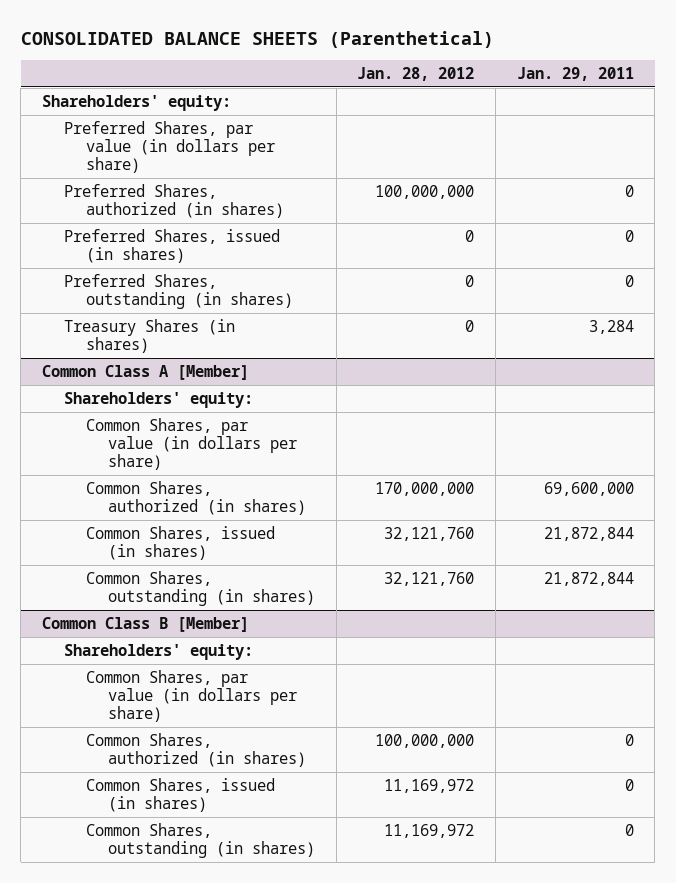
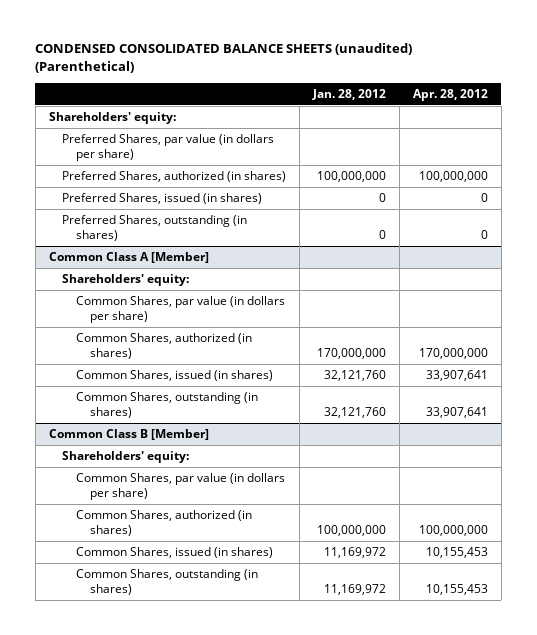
[20,30,494,48] CONSOLIDATED BALANCE SHEETS (Parenthetical) -> [35,43,413,74] CONDENSED CONSOLIDATED BALANCE SHEETS (unaudited) (Parenthetical)
[516,67,634,82] Jan. 29, 2011 -> none
none -> [412,88,488,101] Apr. 28, 2012
[64,318,236,354] Treasury Shares (in shares) -> none

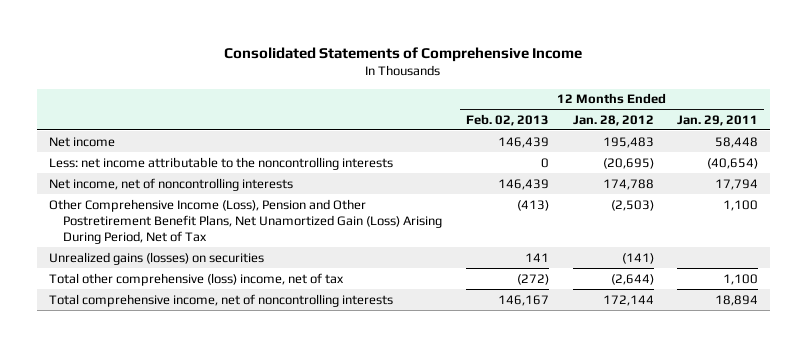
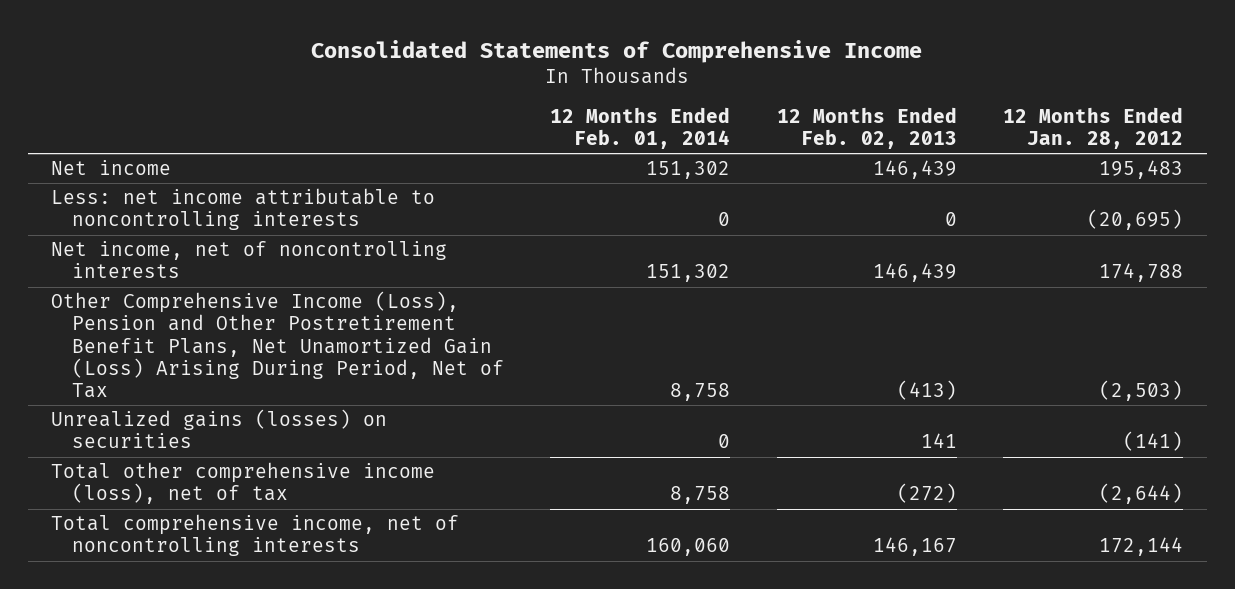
[677,114,759,126] Jan. 29, 2011 -> none
none -> [550,107,731,150] 12 Months Ended Feb. 01, 2014
[48,156,393,170] Less: net income attributable to the noncontrolling interests -> [51,188,436,231] Less: net income attributable to noncontrolling interests
[48,272,344,286] Total other comprehensive (loss) income, net of tax -> [51,462,436,505] Total other comprehensive income (loss), net of tax

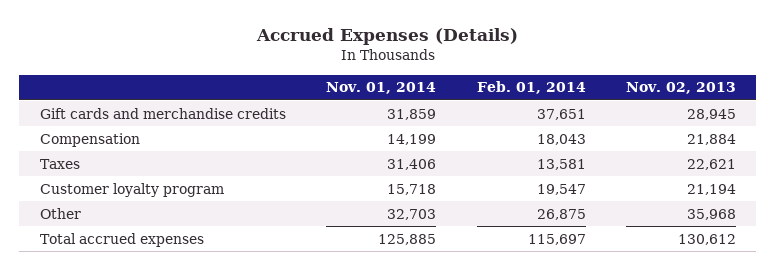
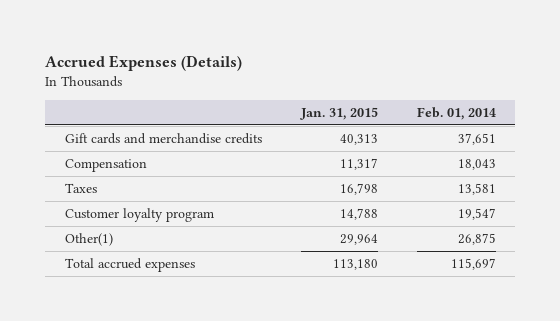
[326,82,437,95] Nov. 01, 2014 -> none
[626,82,737,95] Nov. 02, 2013 -> none
none -> [299,106,378,120] Jan. 31, 2015
[39,207,81,219] Other -> [64,233,113,247] Other(1)

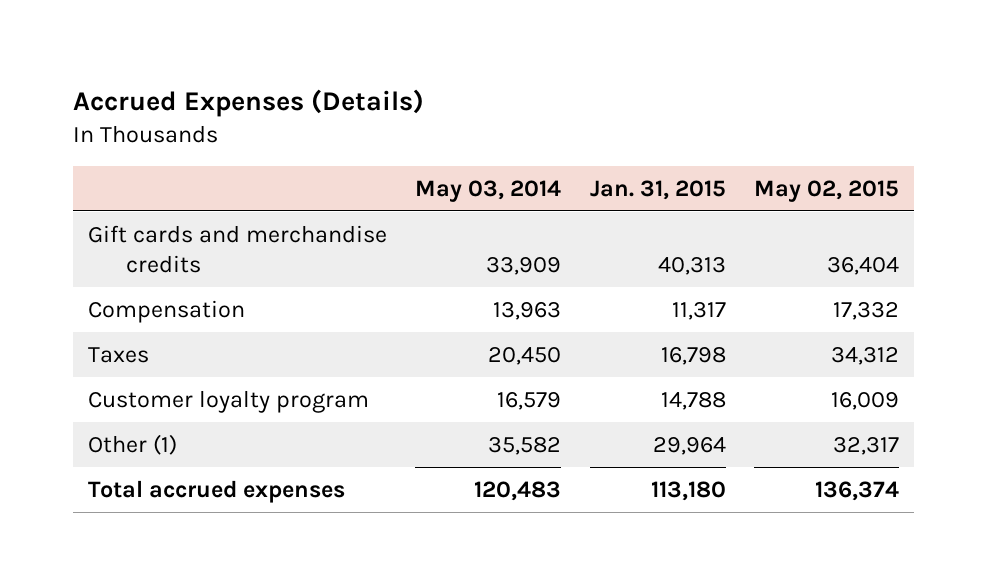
[416,106,496,120] Feb. 01, 2014 -> none
none -> [415,179,562,202] May 03, 2014
none -> [754,179,900,202] May 02, 2015
[64,233,113,247] Other(1) -> [87,433,177,455] Other (1)

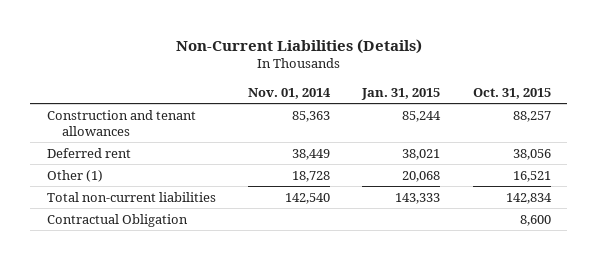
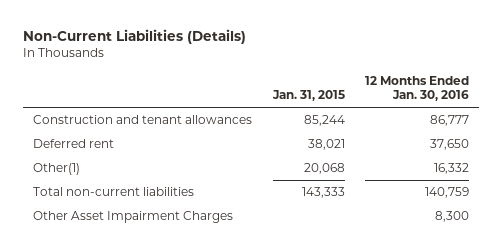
[247,87,331,99] Nov. 01, 2014 -> none
[472,87,551,99] Oct. 31, 2015 -> none
none -> [365,75,470,102] 12 Months Ended Jan. 30, 2016
[46,169,103,182] Other (1) -> [33,162,81,175] Other(1)
[46,213,188,227] Contractual Obligation -> none
none -> [33,210,234,223] Other Asset Impairment Charges

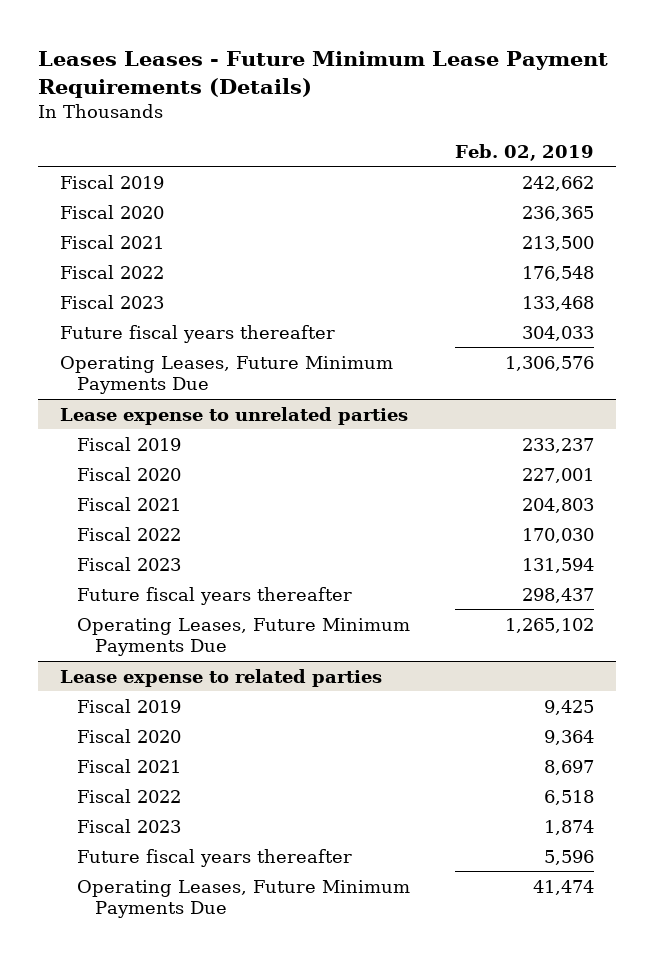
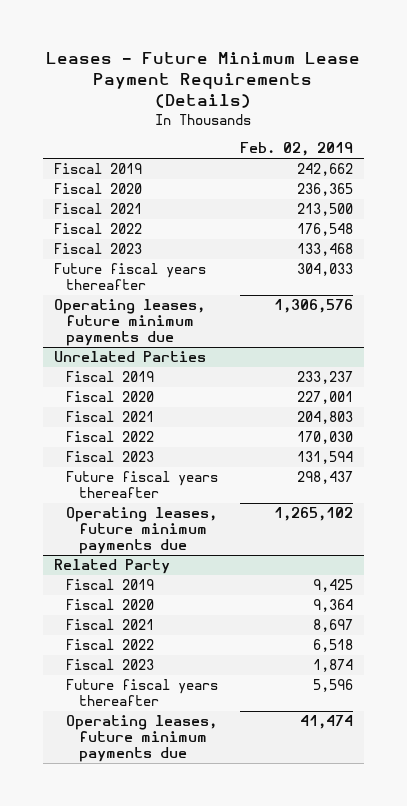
[37,50,608,98] Leases Leases - Future Minimum Lease Payment Requirements (Details) -> [46,51,361,109] Leases - Future Minimum Lease Payment Requirements (Details)
[59,355,393,395] Operating Leases, Future Minimum Payments Due -> [53,299,205,346] Operating leases, future minimum payments due
[59,406,408,425] Lease expense to unrelated parties -> [53,351,206,363] Unrelated Parties
[77,617,411,657] Operating Leases, Future Minimum Payments Due -> [66,507,218,554] Operating leases, future minimum payments due
[59,668,382,687] Lease expense to related parties -> [53,559,170,575] Related Party
[77,879,411,919] Operating Leases, Future Minimum Payments Due -> [66,715,218,762] Operating leases, future minimum payments due

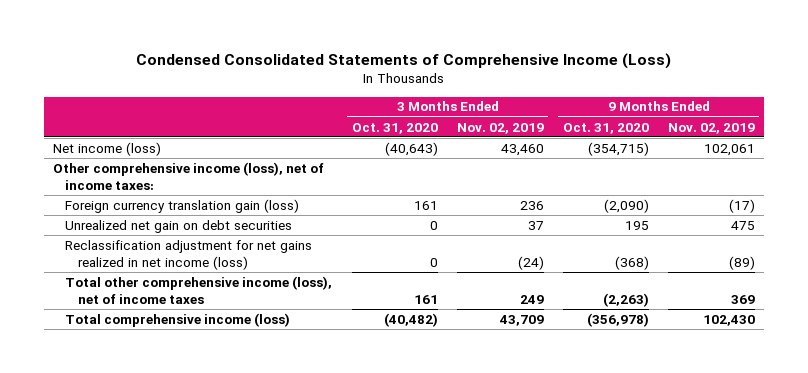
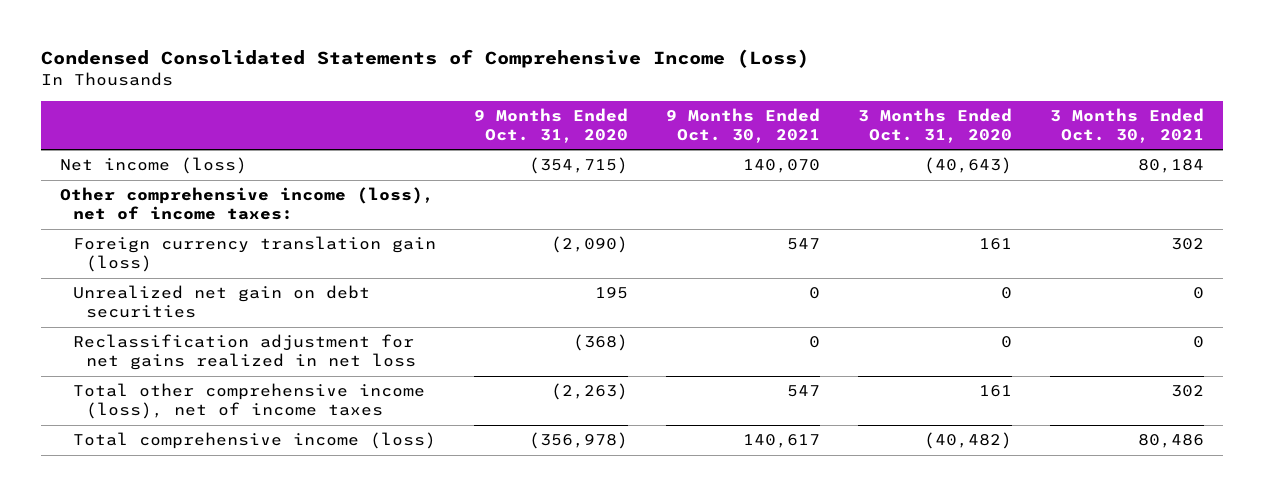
[456,122,544,134] Nov. 02, 2019 -> none
[667,122,755,134] Nov. 02, 2019 -> none
none -> [665,107,820,143] 9 Months Ended Oct. 30, 2021
none -> [1049,107,1204,143] 3 Months Ended Oct. 30, 2021
[65,239,313,270] Reclassification adjustment for net gains realized in net income (loss) -> [72,334,417,371] Reclassification adjustment for net gains realized in net loss

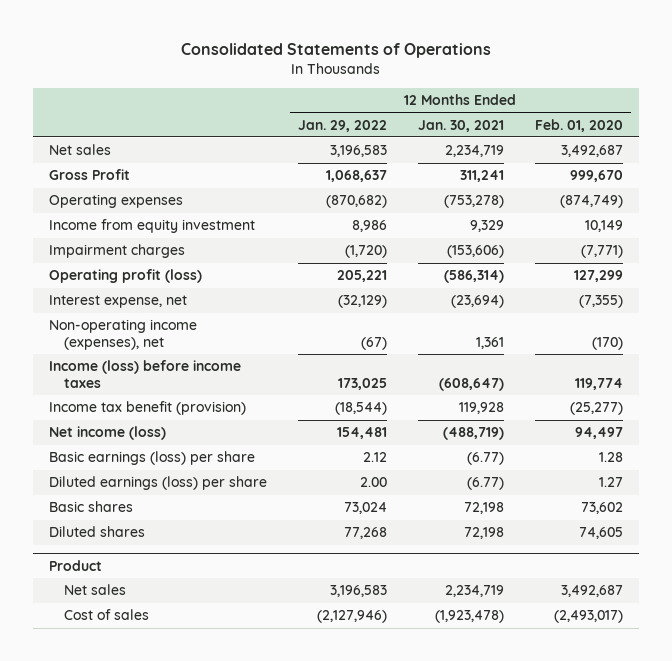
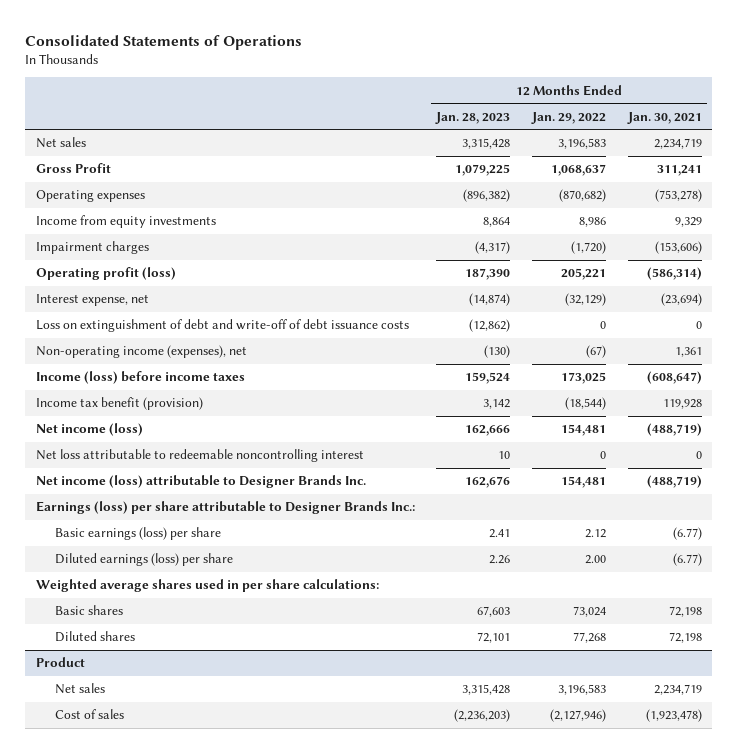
[535,118,624,132] Feb. 01, 2020 -> none
none -> [435,111,511,124] Jan. 28, 2023
[48,219,255,234] Income from equity investment -> [35,215,216,229] Income from equity investments
none -> [35,319,409,333] Loss on extinguishment of debt and write-off of debt issuance costs
none -> [35,449,364,463] Net loss attributable to redeemable noncontrolling interest
none -> [35,475,366,489] Net income (loss) attributable to Designer Brands Inc.
none -> [35,501,415,515] Earnings (loss) per share attributable to Designer Brands Inc.:
none -> [35,579,379,593] Weighted average shares used in per share calculations:

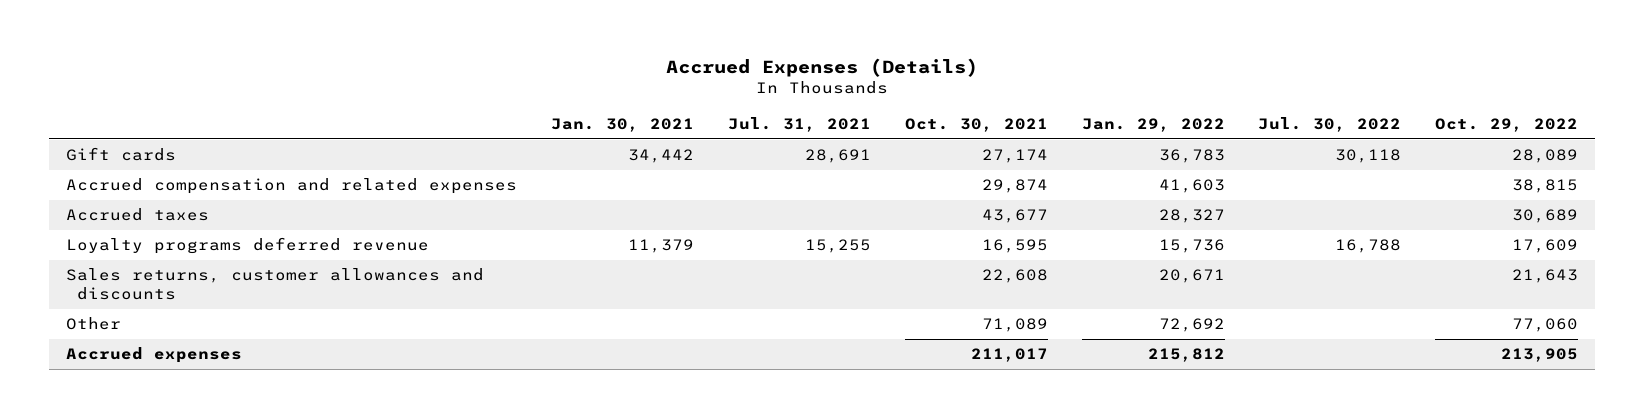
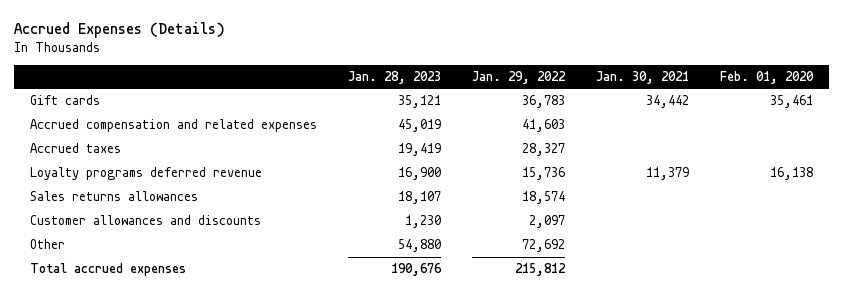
[727,116,871,132] Jul. 31, 2021 -> none
[904,117,1048,132] Oct. 30, 2021 -> none
[1258,116,1402,132] Jul. 30, 2022 -> none
[1435,117,1579,132] Oct. 29, 2022 -> none
none -> [347,70,441,84] Jan. 28, 2023
none -> [720,70,815,84] Feb. 01, 2020
[66,268,485,301] Sales returns, customer allowances and discounts -> [29,191,198,202] Sales returns allowances
[1158,269,1225,284] 20,671 -> [522,191,566,205] 18,574
none -> [29,215,261,226] Customer allowances and discounts
[66,347,243,364] Accrued expenses -> [29,263,186,277] Total accrued expenses

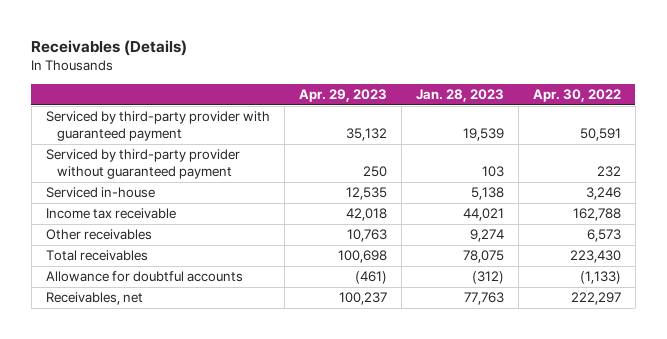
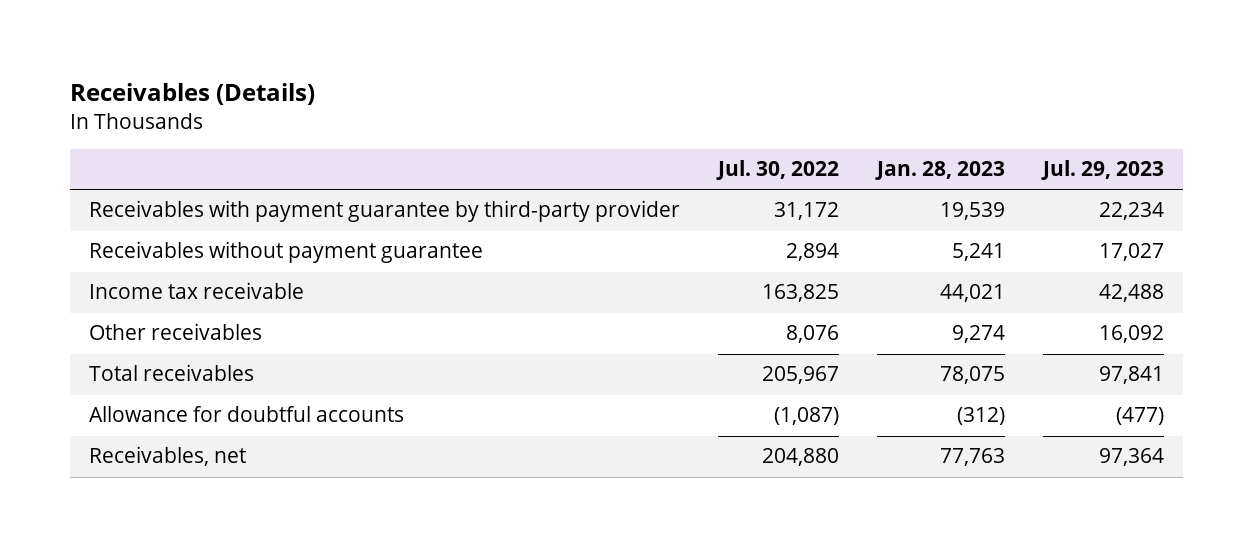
[298,89,387,103] Apr. 29, 2023 -> none
[532,89,621,103] Apr. 30, 2022 -> none
none -> [715,160,839,181] Jul. 30, 2022
none -> [1040,160,1164,181] Jul. 29, 2023
[45,149,240,180] Serviced by third-party provider without guaranteed payment -> none
[45,187,155,199] Serviced in-house -> none
[45,111,270,142] Serviced by third-party provider with guaranteed payment -> [88,200,680,223] Receivables with payment guarantee by third-party provider
none -> [88,241,483,264] Receivables without payment guarantee

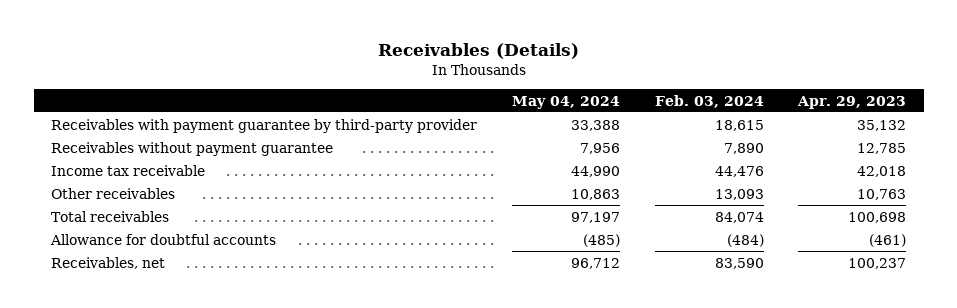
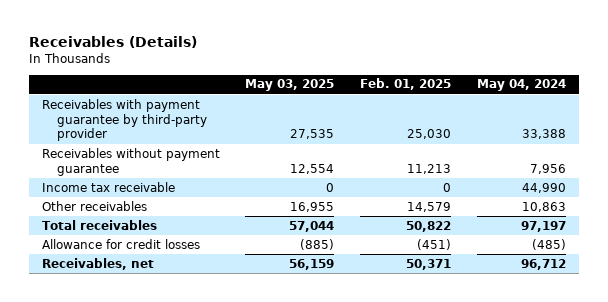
[654,94,764,108] Feb. 03, 2024 -> none
[797,95,907,109] Apr. 29, 2023 -> none
none -> [245,79,335,92] May 03, 2025
none -> [360,78,452,91] Feb. 01, 2025
[50,233,277,245] Allowance for doubtful accounts -> [41,238,200,249] Allowance for credit losses

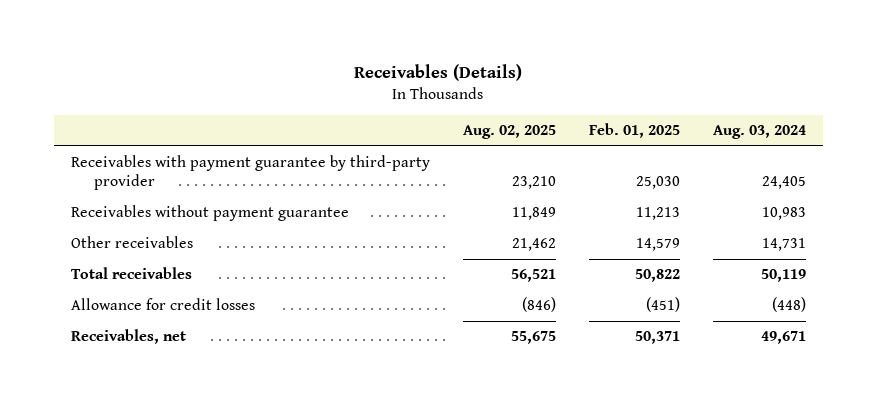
[245,79,335,92] May 03, 2025 -> none
[476,79,566,92] May 04, 2024 -> none
none -> [462,125,556,140] Aug. 02, 2025
none -> [713,125,807,140] Aug. 03, 2024
[41,181,175,192] Income tax receivable -> none

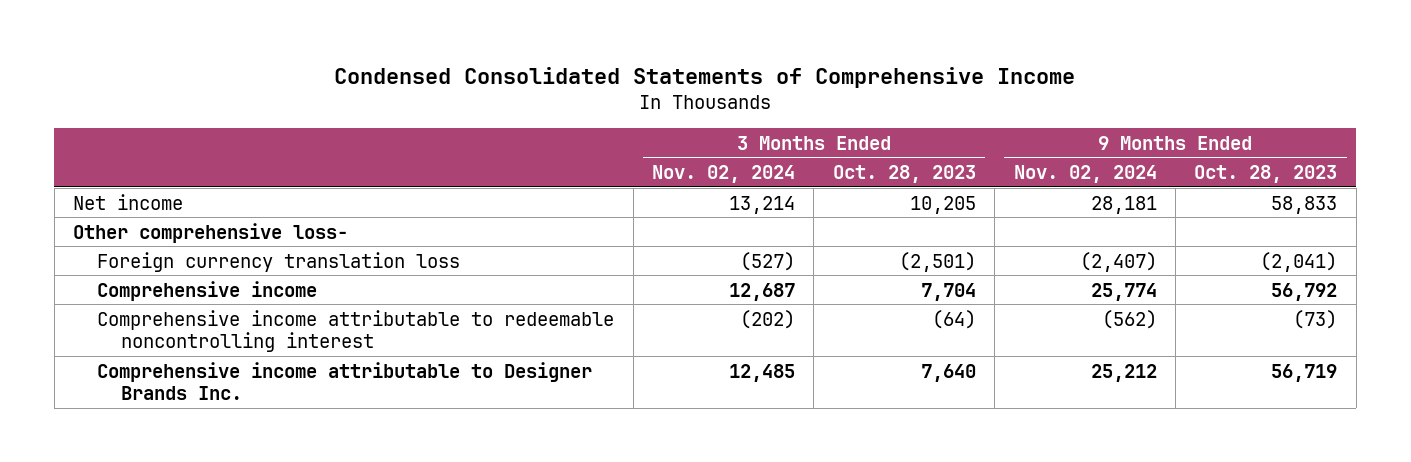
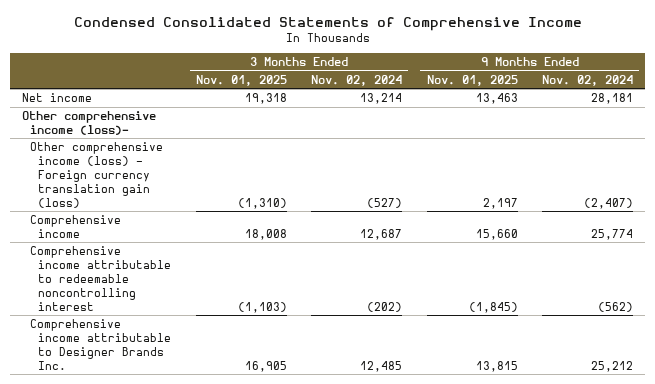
[832,165,976,184] Oct. 28, 2023 -> none
[1194,165,1338,184] Oct. 28, 2023 -> none
none -> [195,74,287,86] Nov. 01, 2025
none -> [426,74,518,86] Nov. 01, 2025
[73,222,349,243] Other comprehensive loss- -> [22,110,157,135] Other comprehensive income (loss)-
[97,251,461,272] Foreign currency translation loss -> [30,141,164,208] Other comprehensive income (loss) - Foreign currency translation gain (loss)

